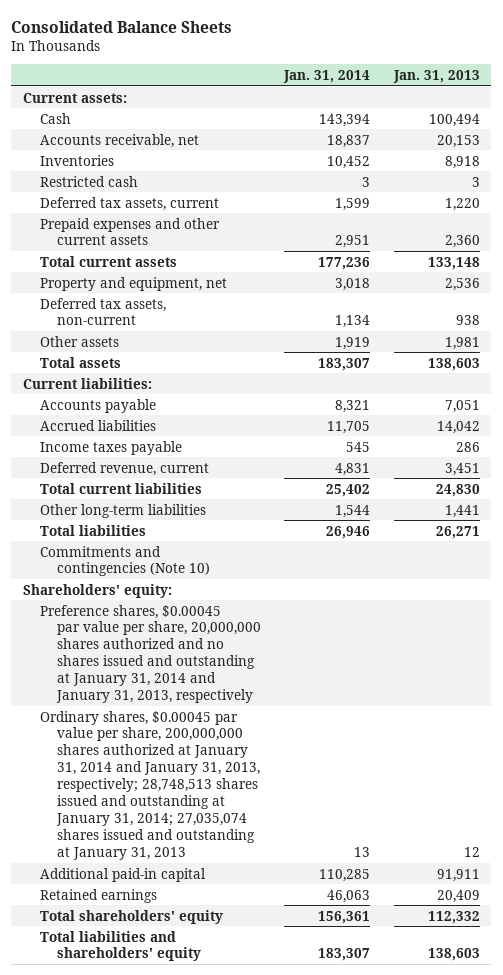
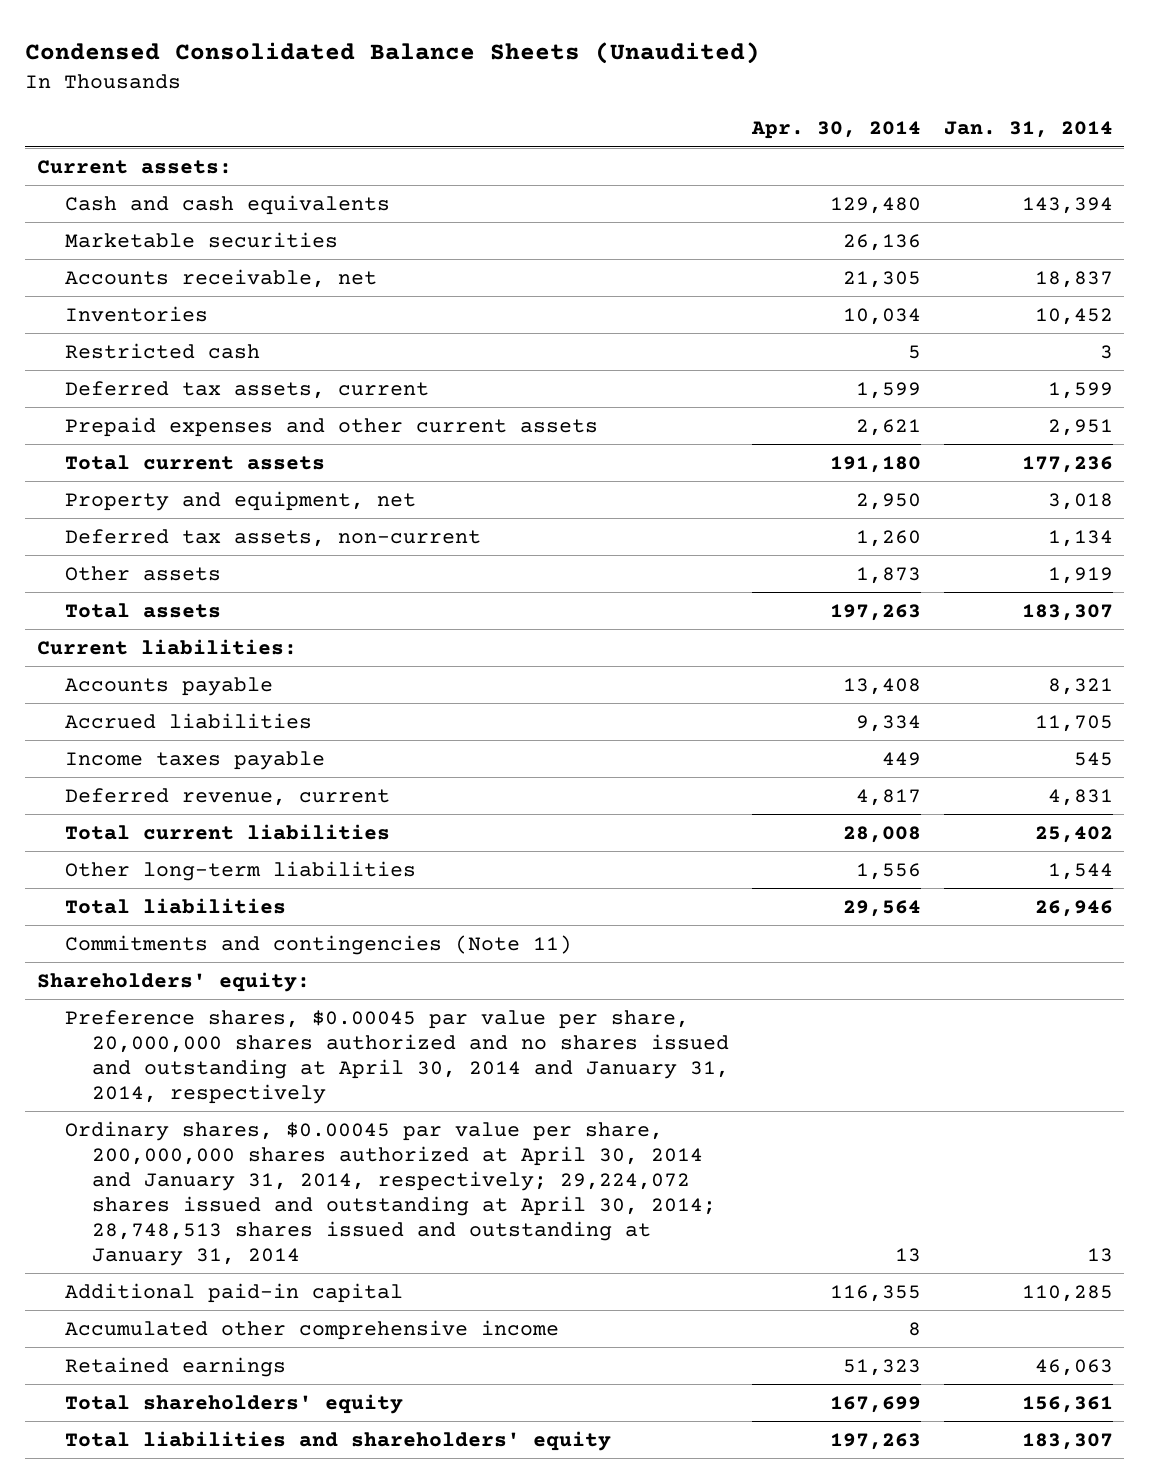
[11,20,233,33] Consolidated Balance Sheets -> [25,41,761,64] Condensed Consolidated Balance Sheets (Unaudited)
[392,70,480,84] Jan. 31, 2013 -> none
none -> [750,121,921,140] Apr. 30, 2014
[40,112,72,124] Cash -> [64,194,390,215] Cash and cash equivalents
none -> [64,231,338,248] Marketable securities
[40,545,211,577] Commitments and contingencies (Note 10) -> [64,934,572,955] Commitments and contingencies (Note 11)
[40,604,262,704] Preference shares, $0.00045 par value per share, 20,000,000 shares authorized and no shares issued and outstanding at January 31, 2014 and January 31, 2013, respectively -> [64,1009,730,1104] Preference shares, $0.00045 par value per share, 20,000,000 shares authorized and no shares issued and outstanding at April 30, 2014 and January 31, 2014, respectively
[40,710,261,860] Ordinary shares, $0.00045 par value per share, 200,000,000 shares authorized at January 31, 2014 and January 31, 2013, respectively; 28,748,513 shares issued and outstanding at January 31, 2014; 27,035,074 shares issued and outstanding at January 31, 2013 -> [64,1120,717,1267] Ordinary shares, $0.00045 par value per share, 200,000,000 shares authorized at April 30, 2014 and January 31, 2014, respectively; 29,224,072 shares issued and outstanding at April 30, 2014; 28,748,513 shares issued and outstanding at January 31, 2014
none -> [64,1319,559,1340] Accumulated other comprehensive income

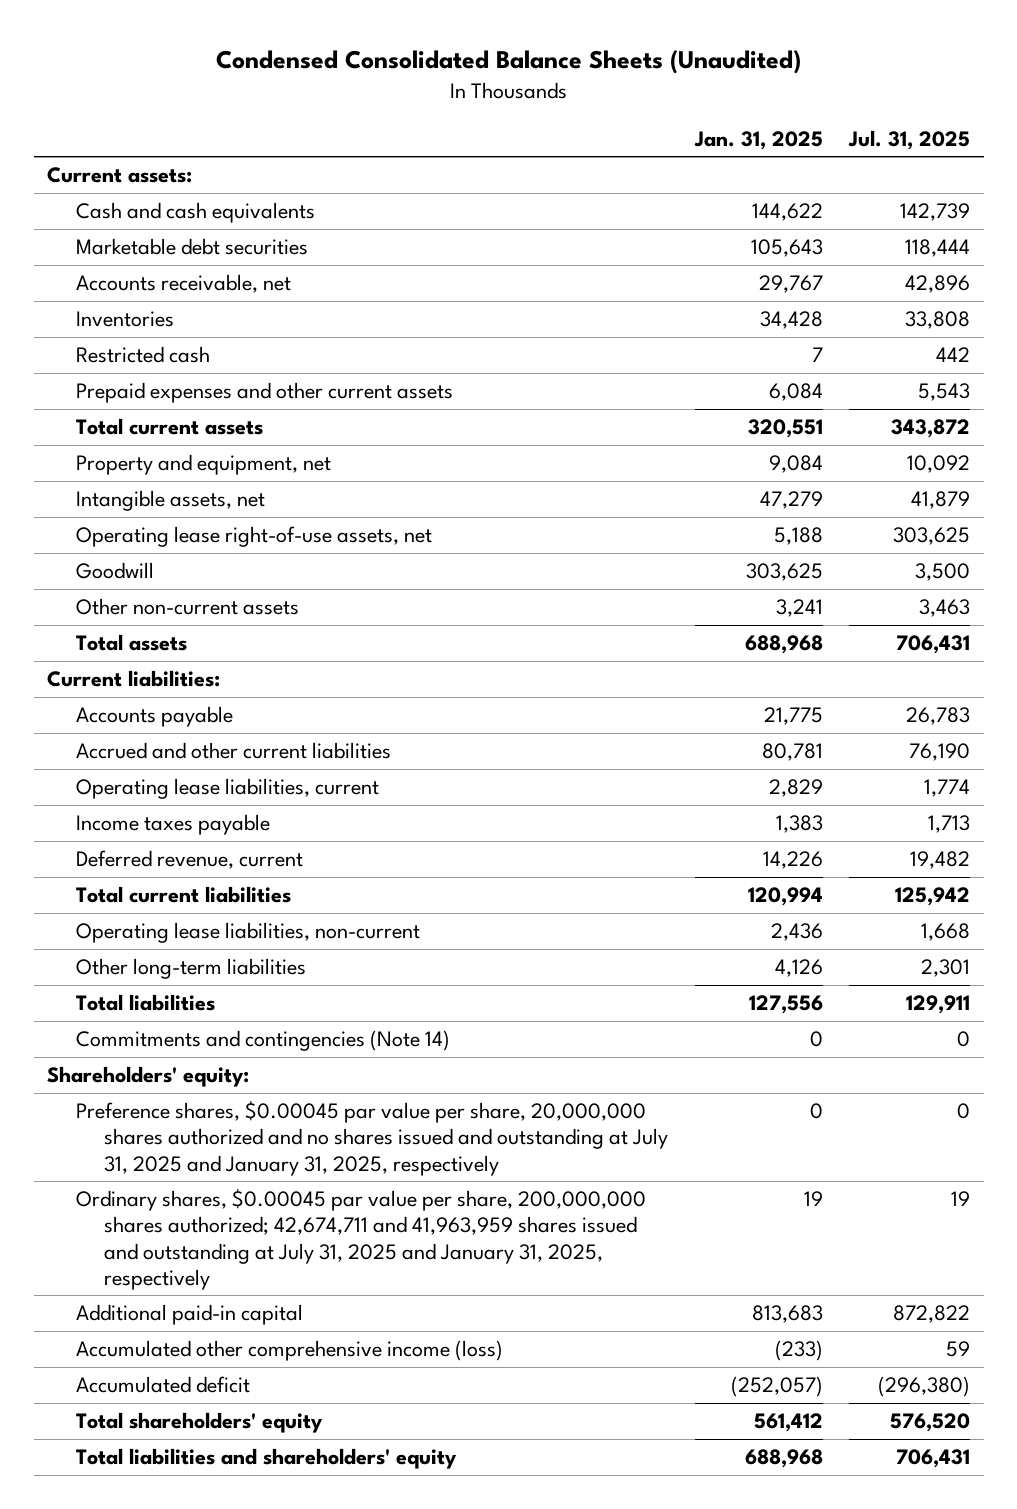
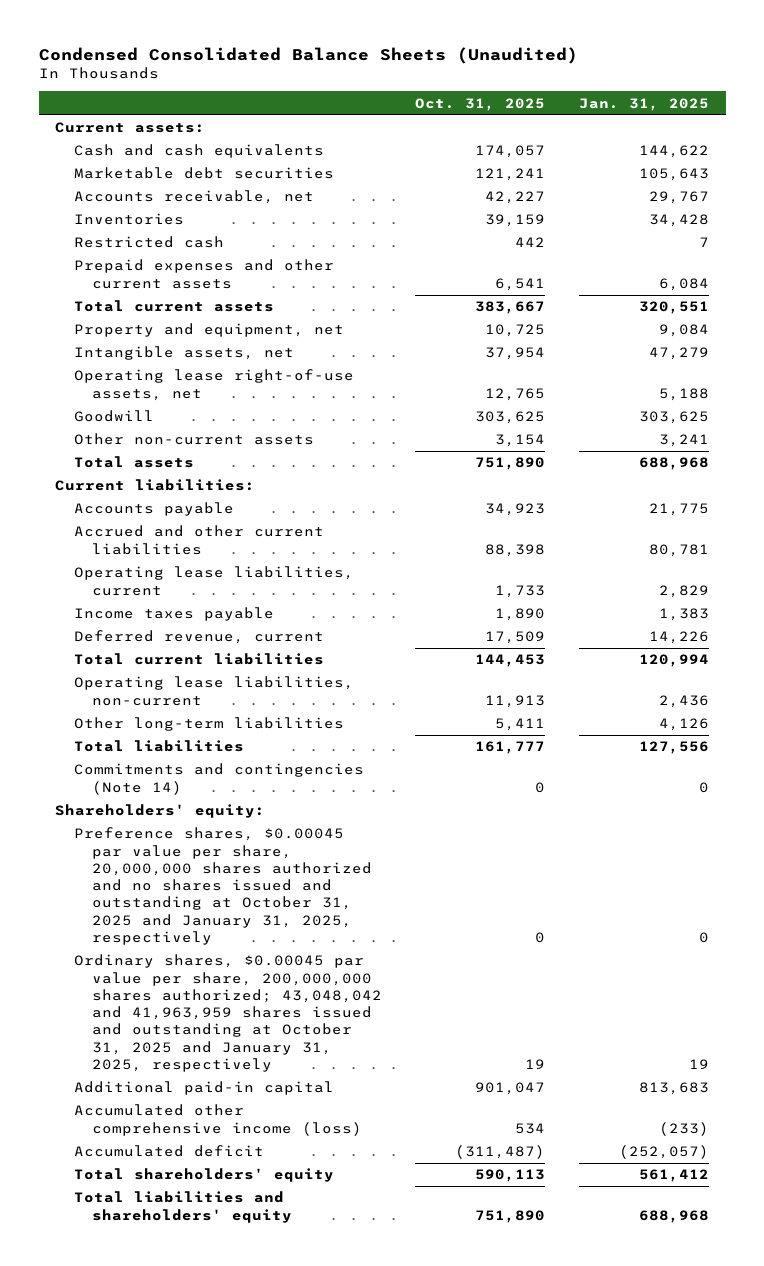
[848,129,971,150] Jul. 31, 2025 -> none
none -> [415,97,546,111] Oct. 31, 2025
[75,1101,669,1176] Preference shares, $0.00045 par value per share, 20,000,000 shares authorized and no shares issued and outstanding at July 31, 2025 and January 31, 2025, respectively -> [73,827,372,945] Preference shares, $0.00045 par value per share, 20,000,000 shares authorized and no shares issued and outstanding at October 31, 2025 and January 31, 2025, respectively
[75,1189,646,1290] Ordinary shares, $0.00045 par value per share, 200,000,000 shares authorized; 42,674,711 and 41,963,959 shares issued and outstanding at July 31, 2025 and January 31, 2025, respectively -> [73,954,382,1072] Ordinary shares, $0.00045 par value per share, 200,000,000 shares authorized; 43,048,042 and 41,963,959 shares issued and outstanding at October 31, 2025 and January 31, 2025, respectively

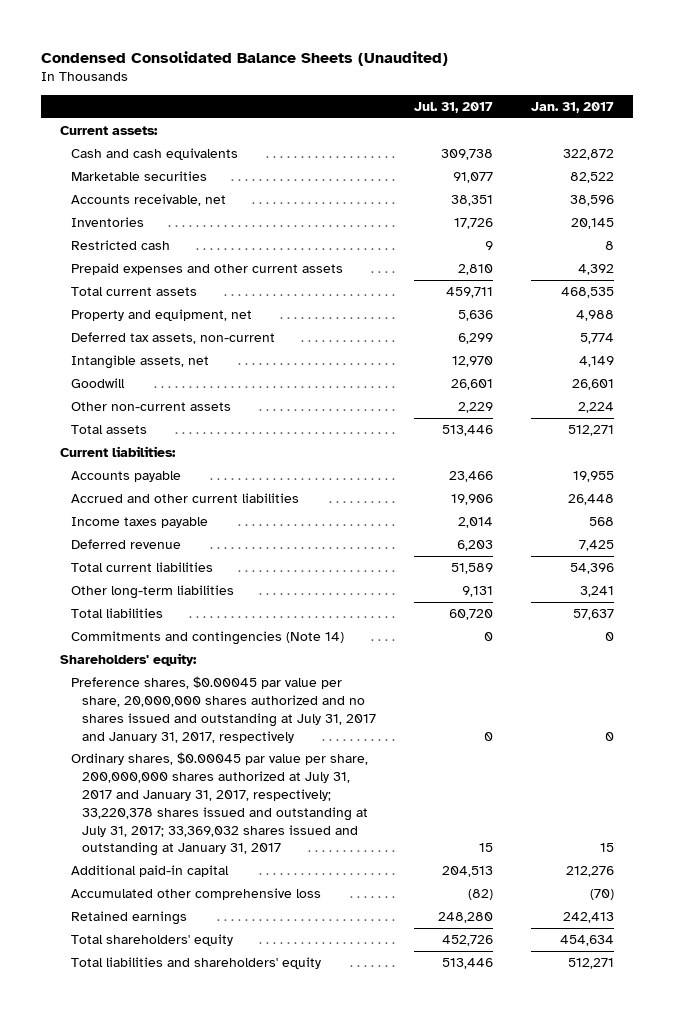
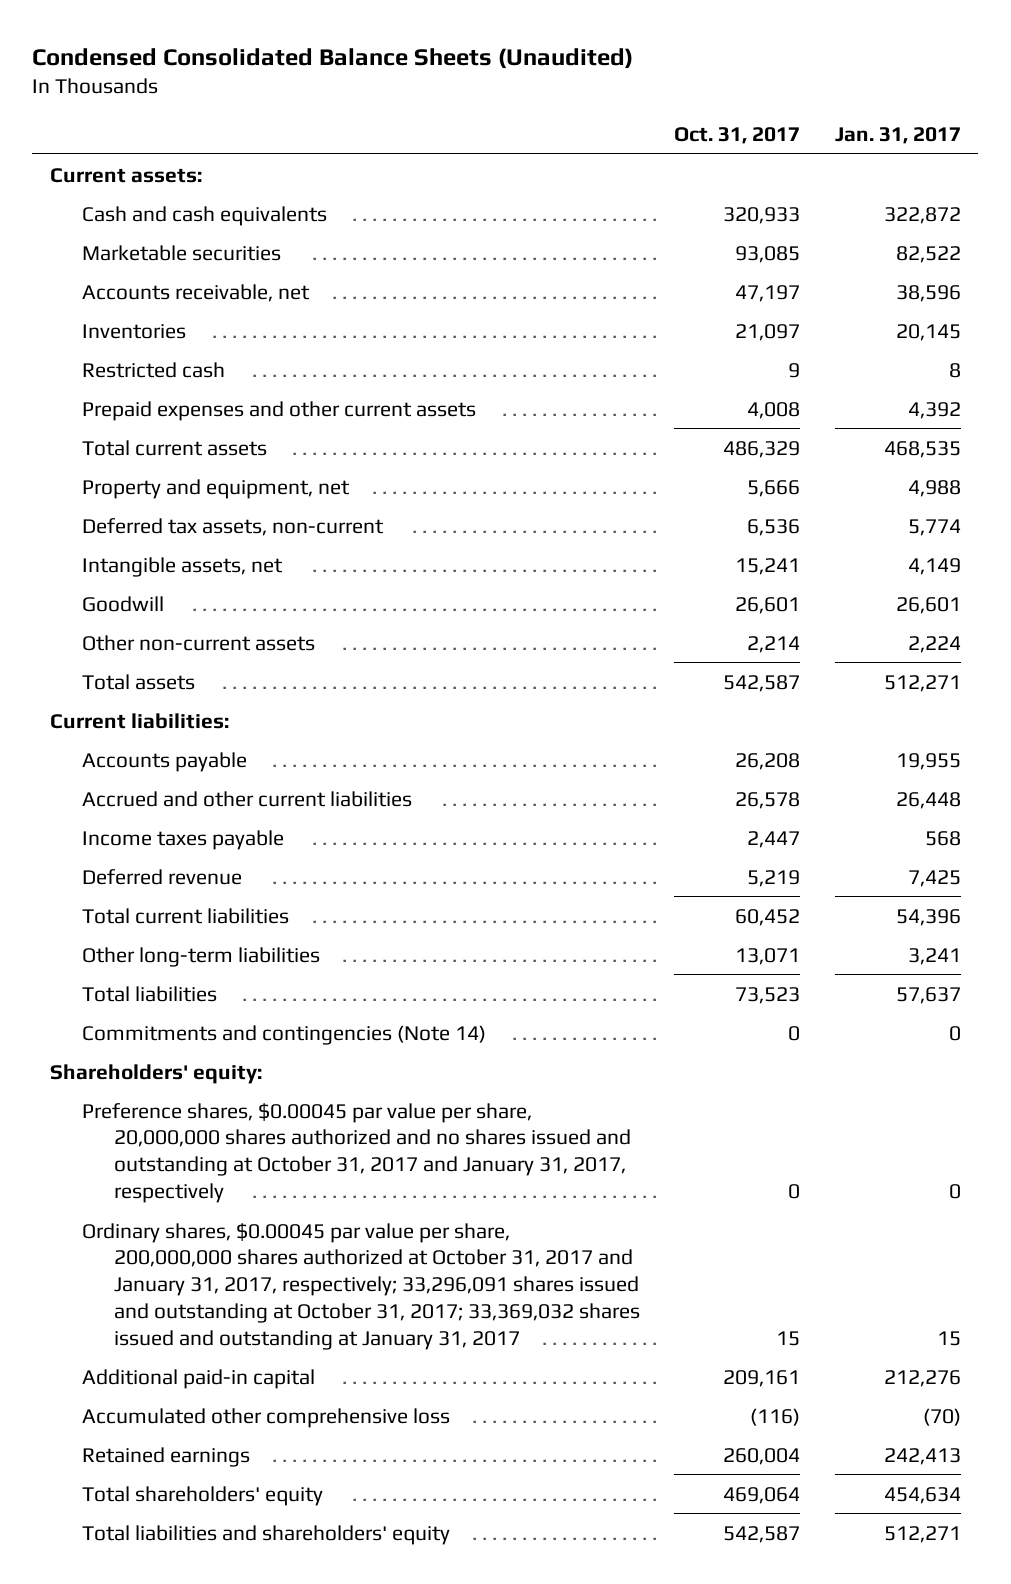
[414,102,494,114] Jul. 31, 2017 -> none
none -> [674,127,801,145] Oct. 31, 2017
[71,676,376,743] Preference shares, $0.00045 par value per share, 20,000,000 shares authorized and no shares issued and outstanding at July 31, 2017 and January 31, 2017, respectively -> [81,1102,631,1203] Preference shares, $0.00045 par value per share, 20,000,000 shares authorized and no shares issued and outstanding at October 31, 2017 and January 31, 2017, respectively
[71,752,369,857] Ordinary shares, $0.00045 par value per share, 200,000,000 shares authorized at July 31, 2017 and January 31, 2017, respectively; 33,220,378 shares issued and outstanding at July 31, 2017; 33,369,032 shares issued and outstanding at January 31, 2017 -> [81,1222,640,1350] Ordinary shares, $0.00045 par value per share, 200,000,000 shares authorized at October 31, 2017 and January 31, 2017, respectively; 33,296,091 shares issued and outstanding at October 31, 2017; 33,369,032 shares issued and outstanding at January 31, 2017

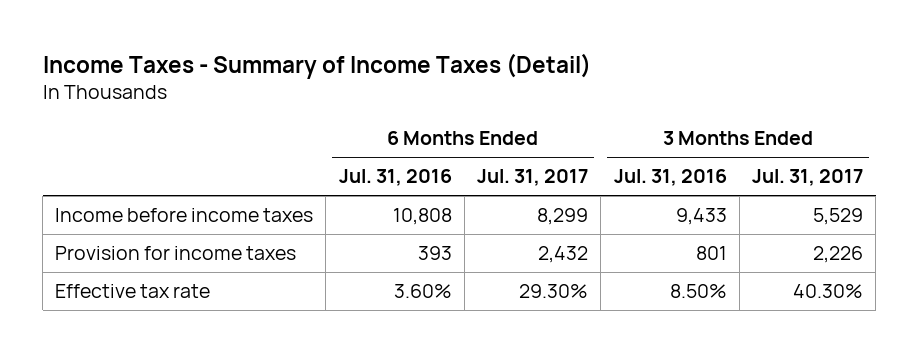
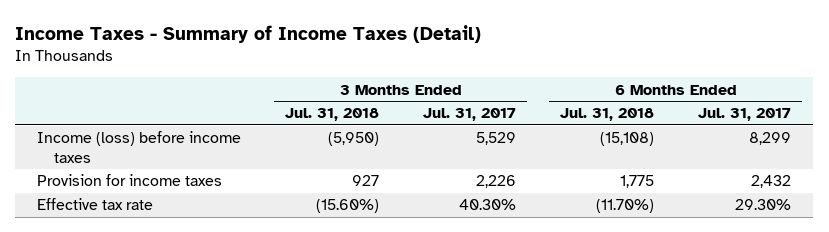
[338,169,452,187] Jul. 31, 2016 -> none
[613,169,727,187] Jul. 31, 2016 -> none
none -> [285,108,380,122] Jul. 31, 2018
none -> [560,108,655,122] Jul. 31, 2018
[55,208,314,223] Income before income taxes -> [37,131,242,163] Income (loss) before income taxes

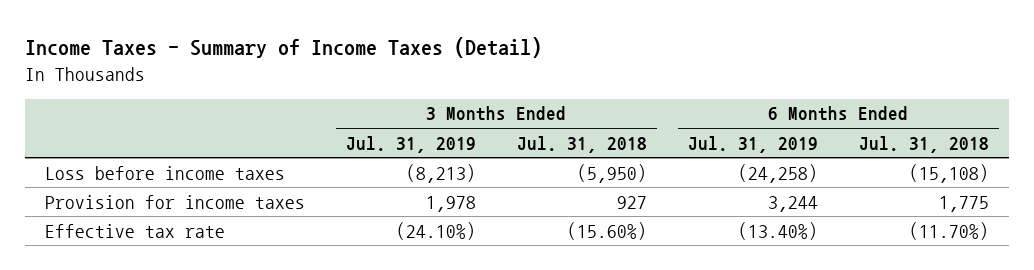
[423,108,517,122] Jul. 31, 2017 -> none
[698,108,792,122] Jul. 31, 2017 -> none
none -> [346,135,477,153] Jul. 31, 2019
none -> [687,135,818,153] Jul. 31, 2019
[37,131,242,163] Income (loss) before income taxes -> [45,165,286,180] Loss before income taxes

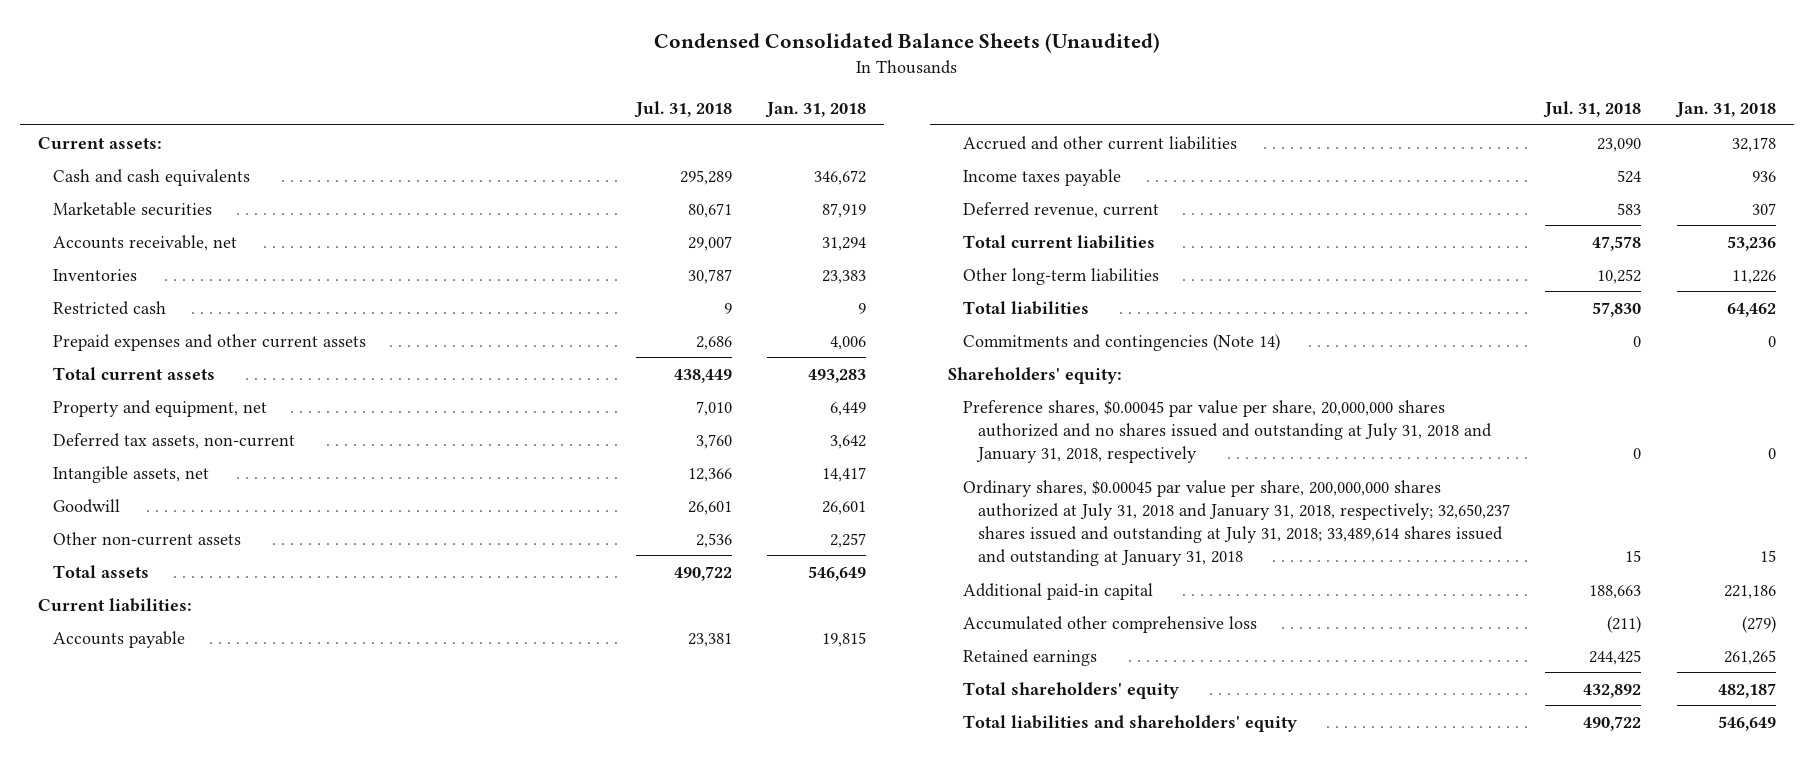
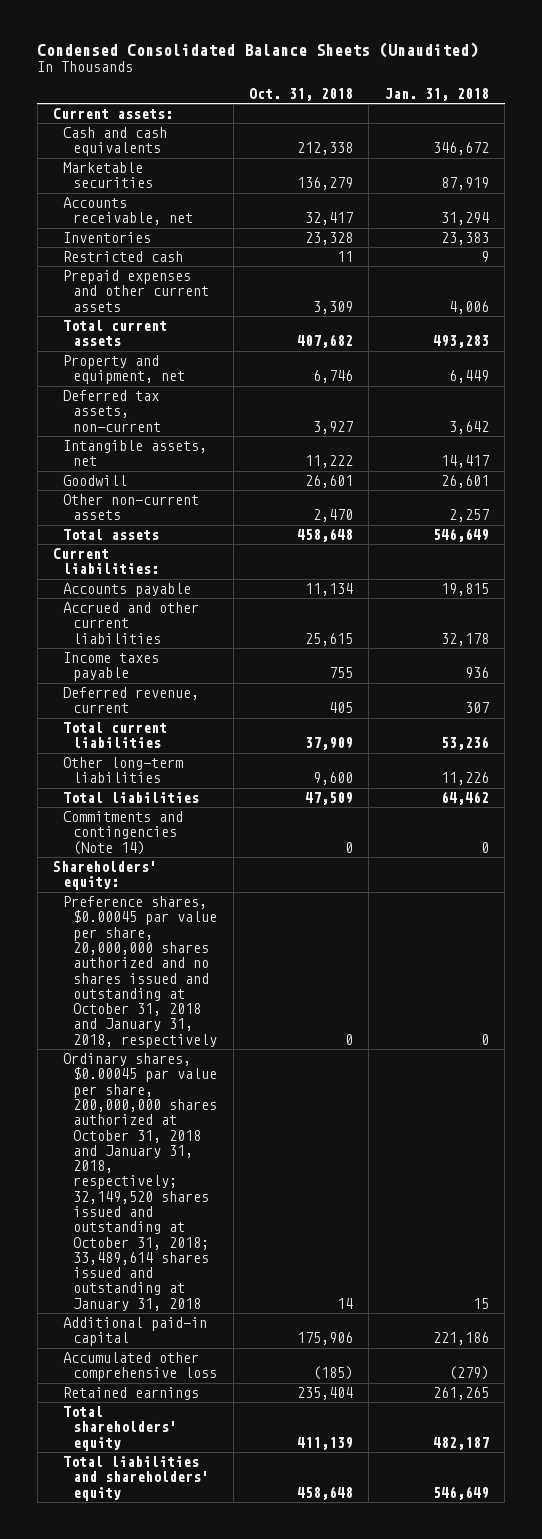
[633,100,732,118] Jul. 31, 2018 -> none
none -> [249,88,354,102] Oct. 31, 2018
[962,399,1492,463] Preference shares, $0.00045 par value per share, 20,000,000 shares authorized and no shares issued and outstanding at July 31, 2018 and January 31, 2018, respectively -> [63,896,218,1048] Preference shares, $0.00045 par value per share, 20,000,000 shares authorized and no shares issued and outstanding at October 31, 2018 and January 31, 2018, respectively
[962,479,1510,567] Ordinary shares, $0.00045 par value per share, 200,000,000 shares authorized at July 31, 2018 and January 31, 2018, respectively; 32,650,237 shares issued and outstanding at July 31, 2018; 33,489,614 shares issued and outstanding at January 31, 2018 -> [63,1053,218,1311] Ordinary shares, $0.00045 par value per share, 200,000,000 shares authorized at October 31, 2018 and January 31, 2018, respectively; 32,149,520 shares issued and outstanding at October 31, 2018; 33,489,614 shares issued and outstanding at January 31, 2018

